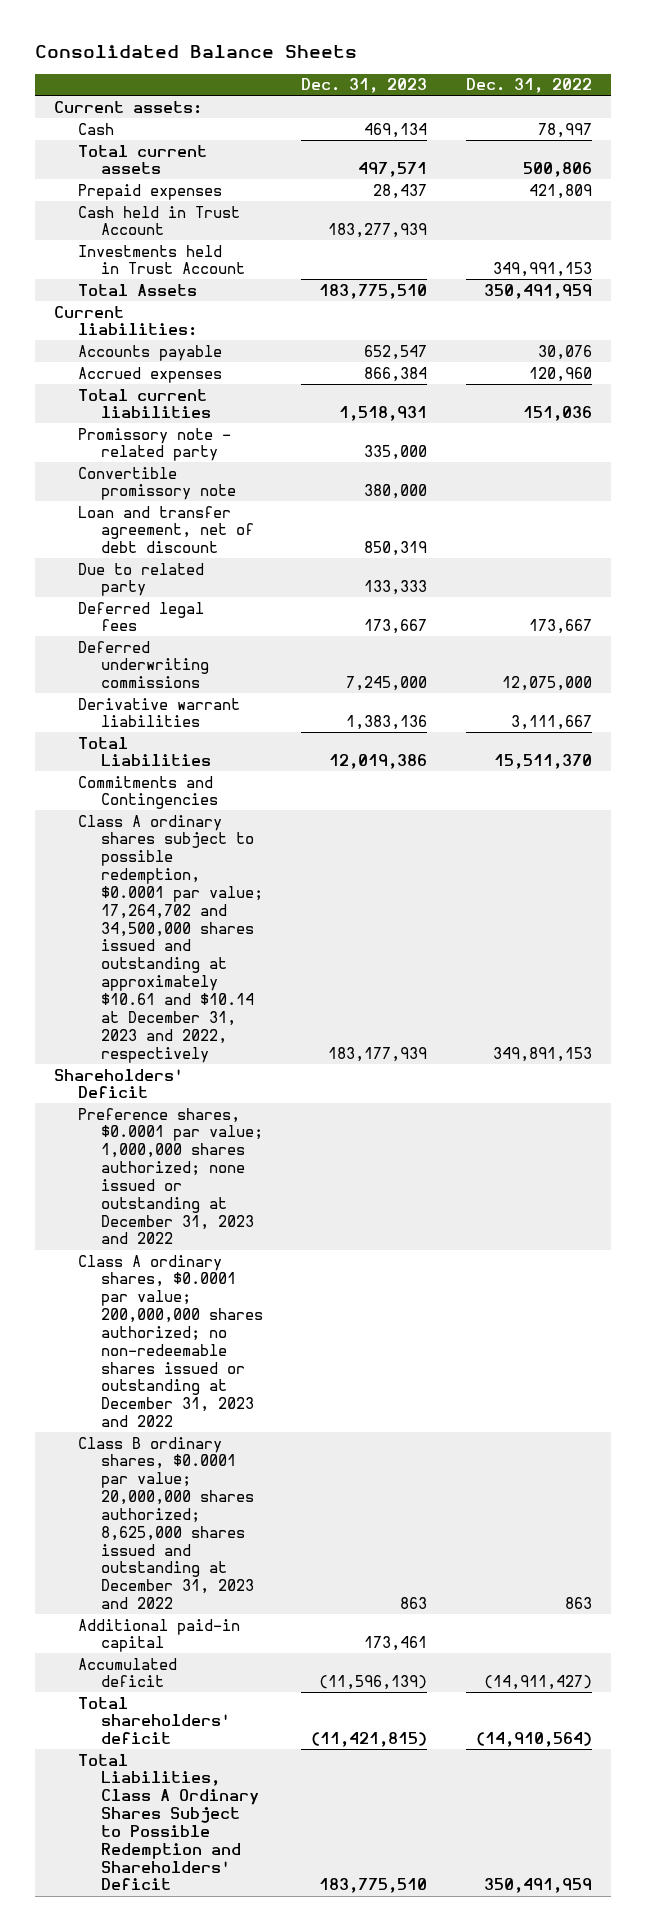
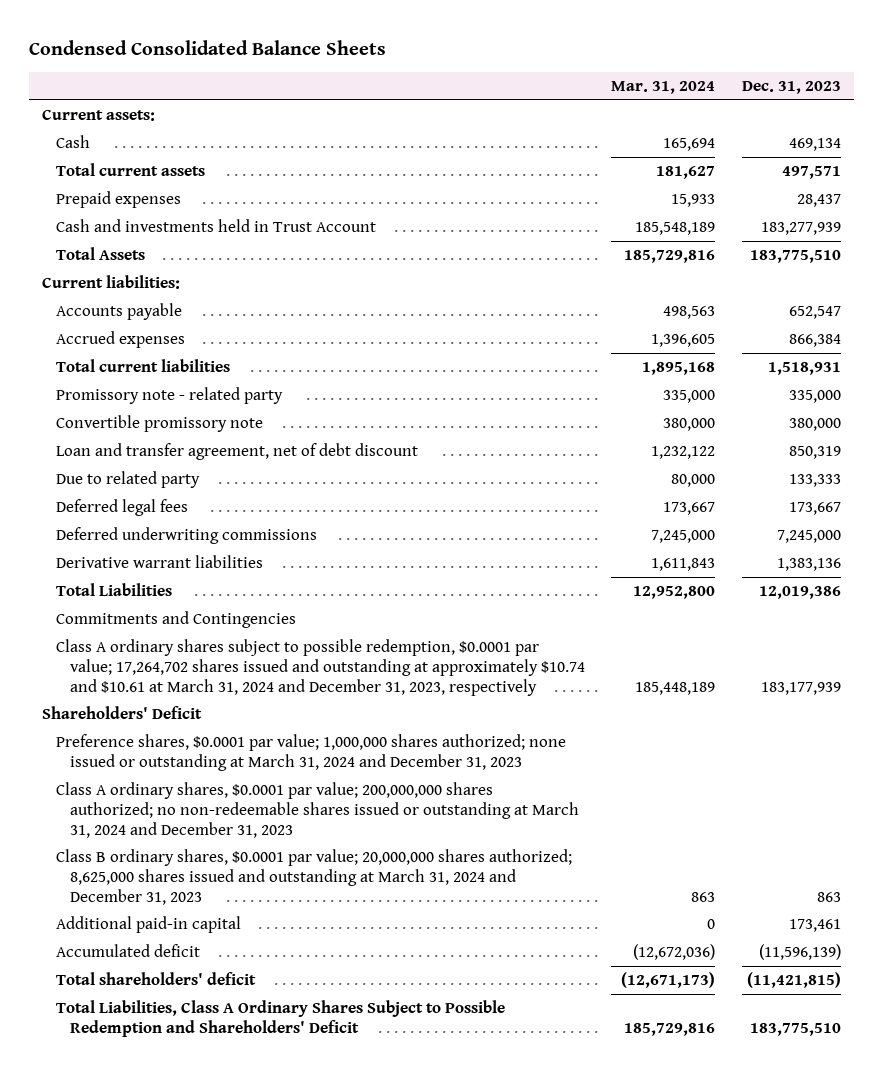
[35,45,358,59] Consolidated Balance Sheets -> [28,40,386,56] Condensed Consolidated Balance Sheets
[465,78,592,94] Dec. 31, 2022 -> none
none -> [611,81,716,95] Mar. 31, 2024
[77,244,246,275] Investments held in Trust Account -> none
[77,205,240,236] Cash held in Trust Account -> [56,219,377,233] Cash and investments held in Trust Account
[77,814,264,1063] Class A ordinary shares subject to possible redemption, $0.0001 par value; 17,264,702 and 34,500,000 shares issued and outstanding at approximately $10.61 and $10.14 at December 31, 2023 and 2022, respectively -> [56,639,586,696] Class A ordinary shares subject to possible redemption, $0.0001 par value; 17,264,702 shares issued and outstanding at approximately $10.74 and $10.61 at March 31, 2024 and December 31, 2023, respectively
[77,1107,264,1245] Preference shares, $0.0001 par value; 1,000,000 shares authorized; none issued or outstanding at December 31, 2023 and 2022 -> [56,734,567,771] Preference shares, $0.0001 par value; 1,000,000 shares authorized; none issued or outstanding at March 31, 2024 and December 31, 2023
[77,1254,264,1428] Class A ordinary shares, $0.0001 par value; 200,000,000 shares authorized; no non-redeemable shares issued or outstanding at December 31, 2023 and 2022 -> [56,782,580,838] Class A ordinary shares, $0.0001 par value; 200,000,000 shares authorized; no non-redeemable shares issued or outstanding at March 31, 2024 and December 31, 2023
[77,1436,255,1610] Class B ordinary shares, $0.0001 par value; 20,000,000 shares authorized; 8,625,000 shares issued and outstanding at December 31, 2023 and 2022 -> [56,849,573,905] Class B ordinary shares, $0.0001 par value; 20,000,000 shares authorized; 8,625,000 shares issued and outstanding at March 31, 2024 and December 31, 2023

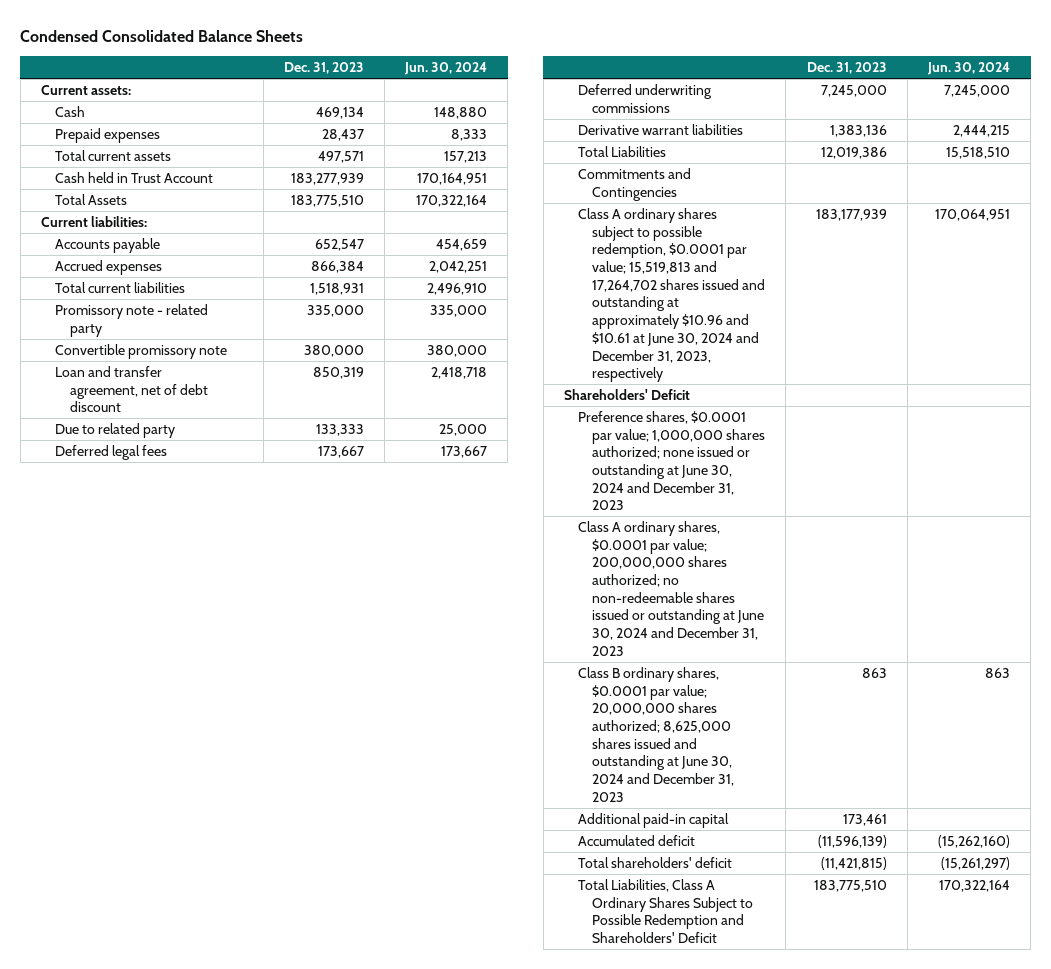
[611,81,716,95] Mar. 31, 2024 -> none
none -> [404,62,488,76] Jun. 30, 2024
[56,163,206,177] Total current assets -> [55,149,172,161] Total current assets
[56,219,377,233] Cash and investments held in Trust Account -> [55,171,214,183] Cash held in Trust Account
[56,639,586,696] Class A ordinary shares subject to possible redemption, $0.0001 par value; 17,264,702 shares issued and outstanding at approximately $10.74 and $10.61 at March 31, 2024 and December 31, 2023, respectively -> [577,207,766,383] Class A ordinary shares subject to possible redemption, $0.0001 par value; 15,519,813 and 17,264,702 shares issued and outstanding at approximately $10.96 and $10.61 at June 30, 2024 and December 31, 2023, respectively
[56,734,567,771] Preference shares, $0.0001 par value; 1,000,000 shares authorized; none issued or outstanding at March 31, 2024 and December 31, 2023 -> [577,410,766,511] Preference shares, $0.0001 par value; 1,000,000 shares authorized; none issued or outstanding at June 30, 2024 and December 31, 2023
[56,782,580,838] Class A ordinary shares, $0.0001 par value; 200,000,000 shares authorized; no non-redeemable shares issued or outstanding at March 31, 2024 and December 31, 2023 -> [577,520,765,656] Class A ordinary shares, $0.0001 par value; 200,000,000 shares authorized; no non-redeemable shares issued or outstanding at June 30, 2024 and December 31, 2023
[56,849,573,905] Class B ordinary shares, $0.0001 par value; 20,000,000 shares authorized; 8,625,000 shares issued and outstanding at March 31, 2024 and December 31, 2023 -> [577,666,735,802] Class B ordinary shares, $0.0001 par value; 20,000,000 shares authorized; 8,625,000 shares issued and outstanding at June 30, 2024 and December 31, 2023

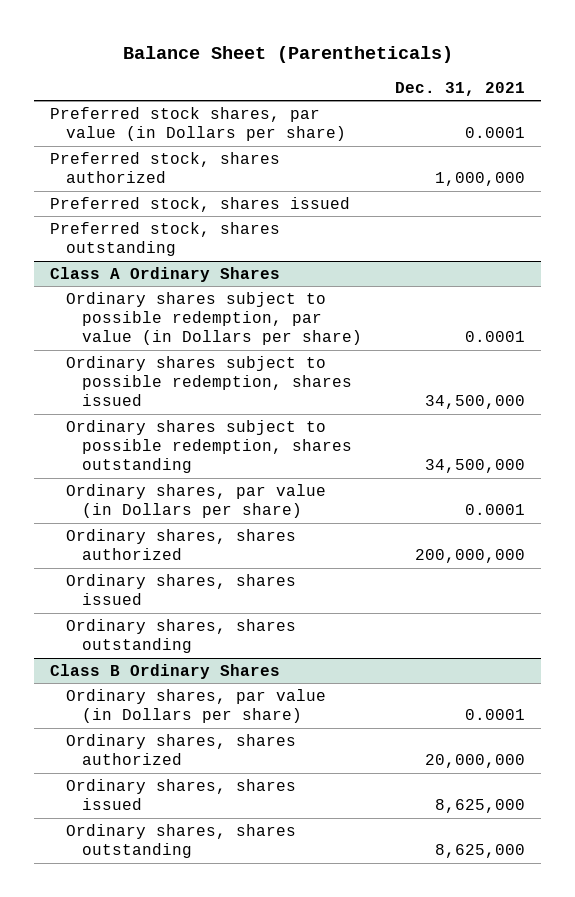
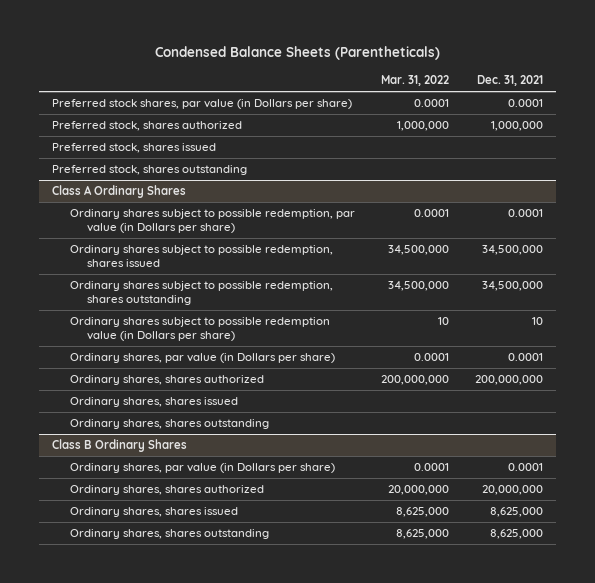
[122,46,453,64] Balance Sheet (Parentheticals) -> [154,46,440,61] Condensed Balance Sheets (Parentheticals)
none -> [380,75,449,87] Mar. 31, 2022
none -> [69,317,330,342] Ordinary shares subject to possible redemption value (in Dollars per share)

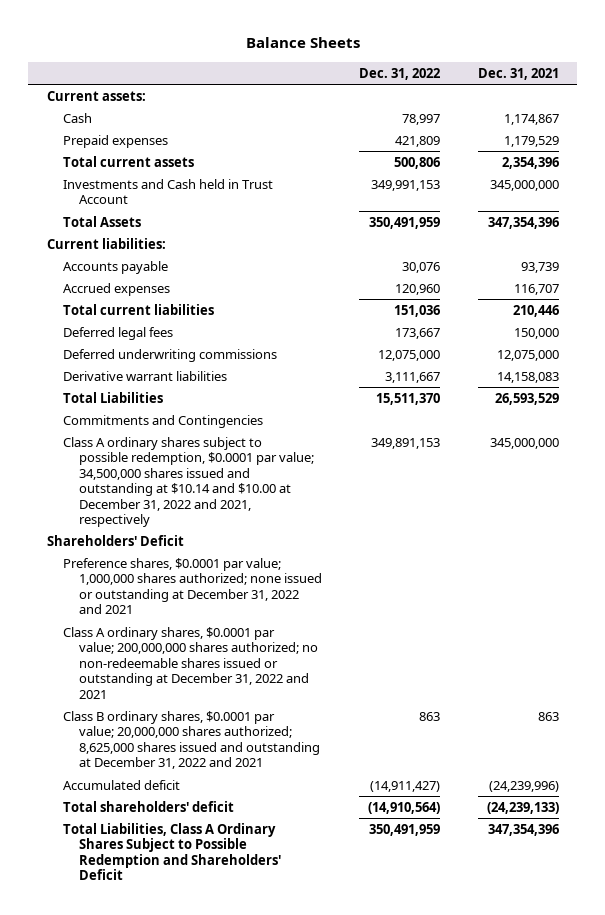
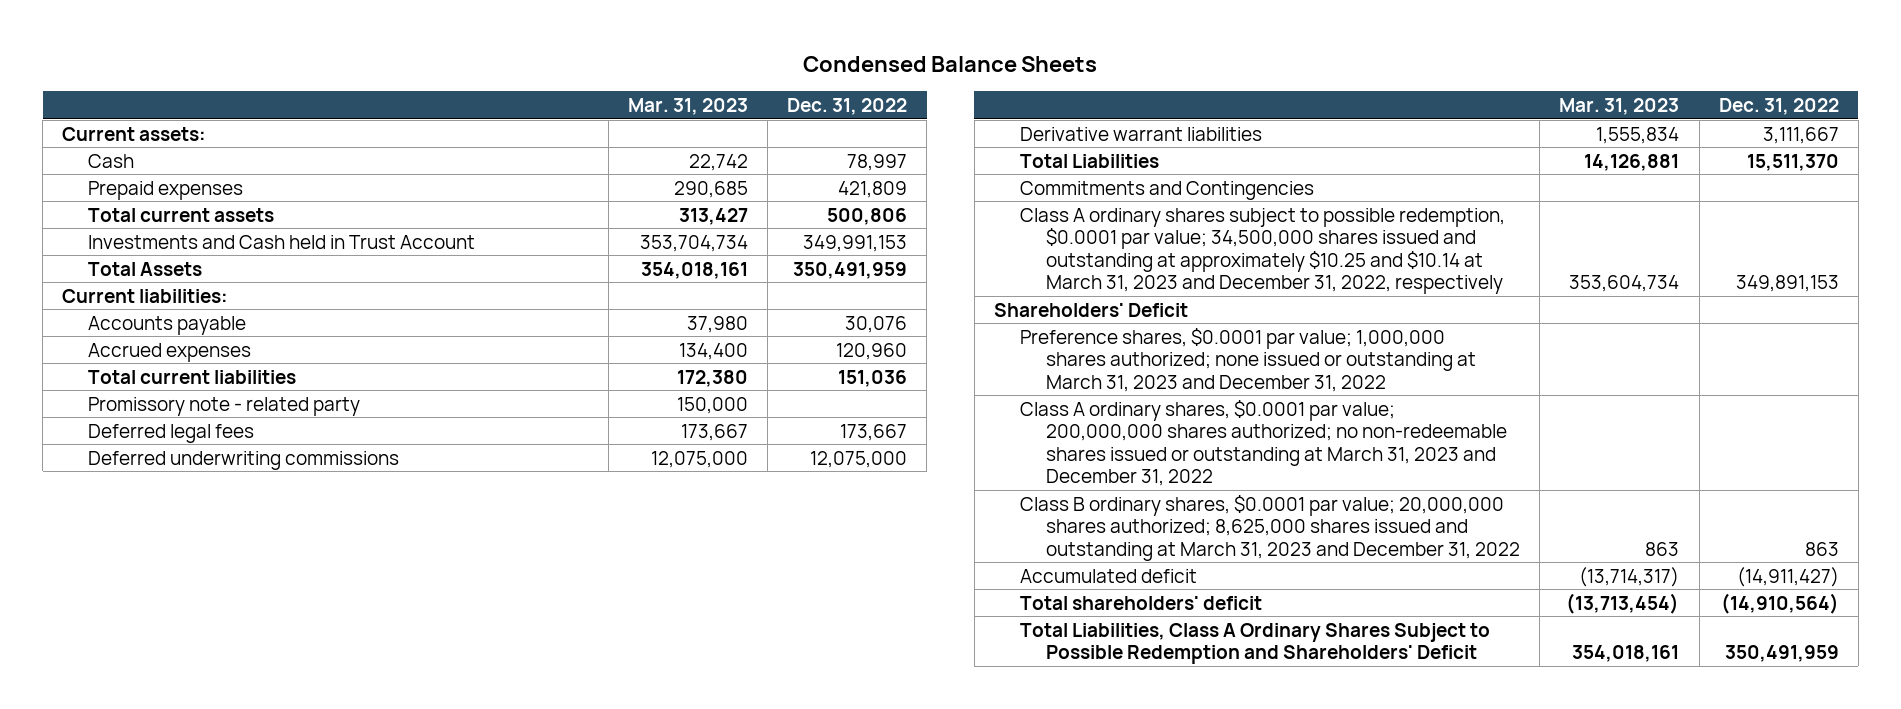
[245,37,360,49] Balance Sheets -> [803,56,1098,73] Condensed Balance Sheets
[477,67,559,80] Dec. 31, 2021 -> none
none -> [627,98,748,116] Mar. 31, 2023
none -> [88,396,361,416] Promissory note - related party
[62,436,314,527] Class A ordinary shares subject to possible redemption, $0.0001 par value; 34,500,000 shares issued and outstanding at $10.14 and $10.00 at December 31, 2022 and 2021, respectively -> [1020,207,1506,295] Class A ordinary shares subject to possible redemption, $0.0001 par value; 34,500,000 shares issued and outstanding at approximately $10.25 and $10.14 at March 31, 2023 and December 31, 2022, respectively
[62,557,322,615] Preference shares, $0.0001 par value; 1,000,000 shares authorized; none issued or outstanding at December 31, 2022 and 2021 -> [1020,327,1477,392] Preference shares, $0.0001 par value; 1,000,000 shares authorized; none issued or outstanding at March 31, 2023 and December 31, 2022
[62,626,318,699] Class A ordinary shares, $0.0001 par value; 200,000,000 shares authorized; no non-redeemable shares issued or outstanding at December 31, 2022 and 2021 -> [1020,399,1508,487] Class A ordinary shares, $0.0001 par value; 200,000,000 shares authorized; no non-redeemable shares issued or outstanding at March 31, 2023 and December 31, 2022
[62,710,320,770] Class B ordinary shares, $0.0001 par value; 20,000,000 shares authorized; 8,625,000 shares issued and outstanding at December 31, 2022 and 2021 -> [1020,494,1521,561] Class B ordinary shares, $0.0001 par value; 20,000,000 shares authorized; 8,625,000 shares issued and outstanding at March 31, 2023 and December 31, 2022

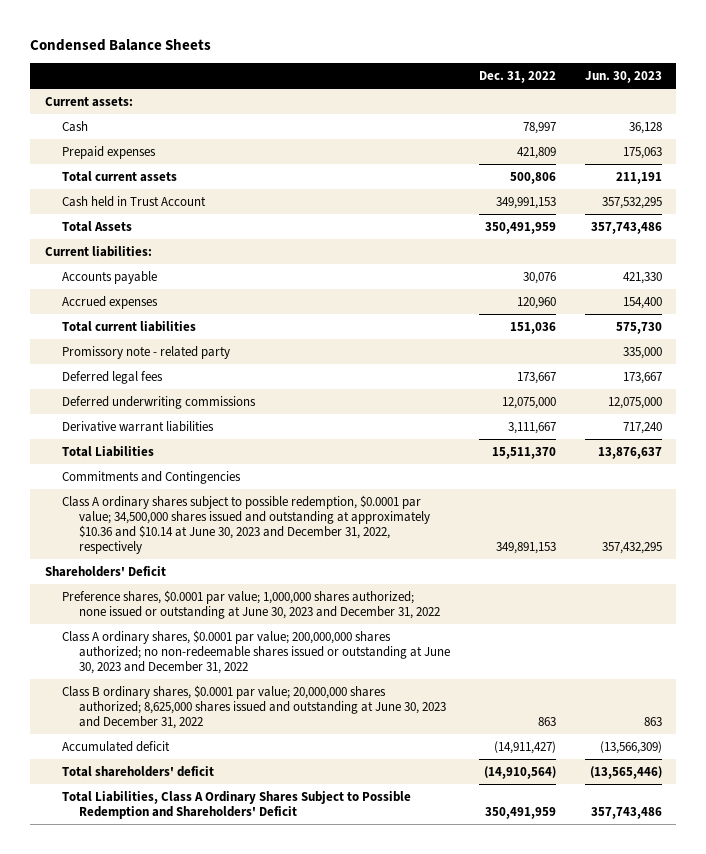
[627,98,748,116] Mar. 31, 2023 -> none
none -> [584,71,662,84] Jun. 30, 2023
[88,234,476,249] Investments and Cash held in Trust Account -> [61,195,206,207] Cash held in Trust Account
[1020,207,1506,295] Class A ordinary shares subject to possible redemption, $0.0001 par value; 34,500,000 shares issued and outstanding at approximately $10.25 and $10.14 at March 31, 2023 and December 31, 2022, respectively -> [61,494,431,555] Class A ordinary shares subject to possible redemption, $0.0001 par value; 34,500,000 shares issued and outstanding at approximately $10.36 and $10.14 at June 30, 2023 and December 31, 2022, respectively
[1020,327,1477,392] Preference shares, $0.0001 par value; 1,000,000 shares authorized; none issued or outstanding at March 31, 2023 and December 31, 2022 -> [61,589,441,619] Preference shares, $0.0001 par value; 1,000,000 shares authorized; none issued or outstanding at June 30, 2023 and December 31, 2022
[1020,399,1508,487] Class A ordinary shares, $0.0001 par value; 200,000,000 shares authorized; no non-redeemable shares issued or outstanding at March 31, 2023 and December 31, 2022 -> [61,629,451,674] Class A ordinary shares, $0.0001 par value; 200,000,000 shares authorized; no non-redeemable shares issued or outstanding at June 30, 2023 and December 31, 2022
[1020,494,1521,561] Class B ordinary shares, $0.0001 par value; 20,000,000 shares authorized; 8,625,000 shares issued and outstanding at March 31, 2023 and December 31, 2022 -> [61,684,447,729] Class B ordinary shares, $0.0001 par value; 20,000,000 shares authorized; 8,625,000 shares issued and outstanding at June 30, 2023 and December 31, 2022

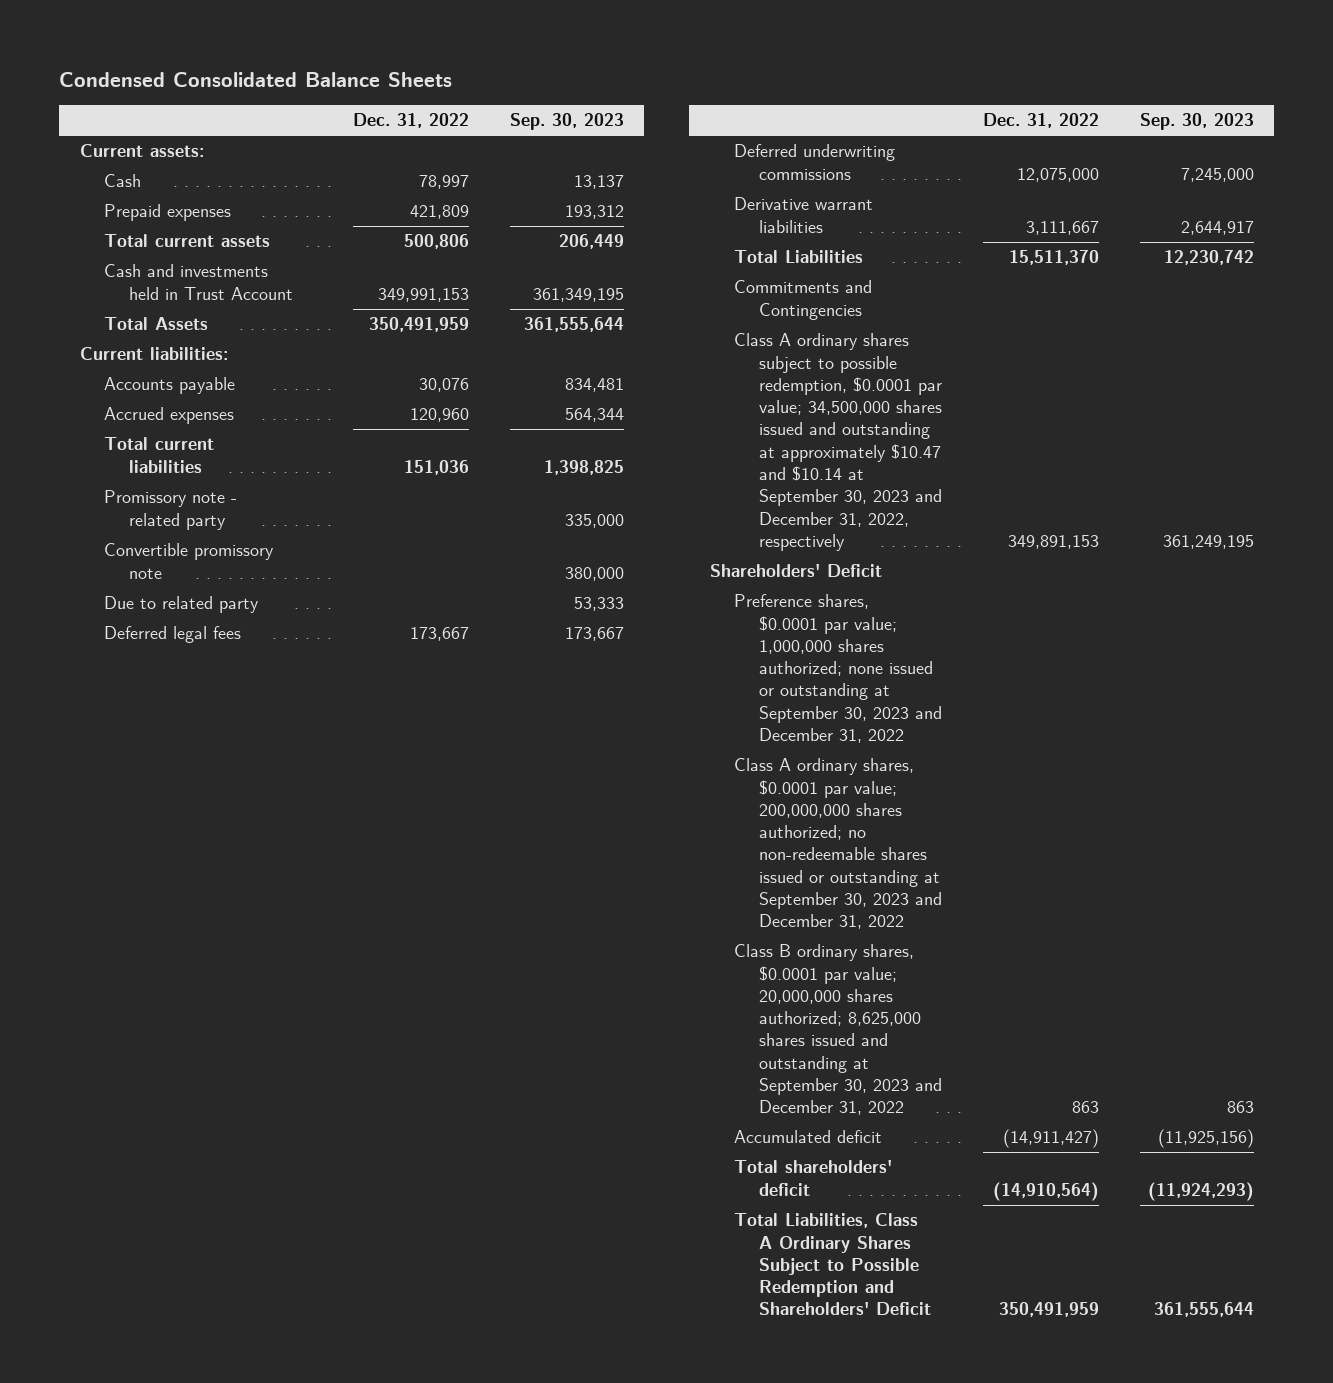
[30,39,212,52] Condensed Balance Sheets -> [59,72,453,88] Condensed Consolidated Balance Sheets
[584,71,662,84] Jun. 30, 2023 -> none
none -> [509,113,624,131] Sep. 30, 2023
[61,195,206,207] Cash held in Trust Account -> [104,264,293,300] Cash and investments held in Trust Account
none -> [104,543,275,579] Convertible promissory note
none -> [104,596,260,614] Due to related party
[61,494,431,555] Class A ordinary shares subject to possible redemption, $0.0001 par value; 34,500,000 shares issued and outstanding at approximately $10.36 and $10.14 at June 30, 2023 and December 31, 2022, respectively -> [734,333,942,551] Class A ordinary shares subject to possible redemption, $0.0001 par value; 34,500,000 shares issued and outstanding at approximately $10.47 and $10.14 at September 30, 2023 and December 31, 2022, respectively
[61,589,441,619] Preference shares, $0.0001 par value; 1,000,000 shares authorized; none issued or outstanding at June 30, 2023 and December 31, 2022 -> [734,594,942,743] Preference shares, $0.0001 par value; 1,000,000 shares authorized; none issued or outstanding at September 30, 2023 and December 31, 2022
[61,629,451,674] Class A ordinary shares, $0.0001 par value; 200,000,000 shares authorized; no non-redeemable shares issued or outstanding at June 30, 2023 and December 31, 2022 -> [734,758,942,930] Class A ordinary shares, $0.0001 par value; 200,000,000 shares authorized; no non-redeemable shares issued or outstanding at September 30, 2023 and December 31, 2022
[61,684,447,729] Class B ordinary shares, $0.0001 par value; 20,000,000 shares authorized; 8,625,000 shares issued and outstanding at June 30, 2023 and December 31, 2022 -> [734,944,942,1116] Class B ordinary shares, $0.0001 par value; 20,000,000 shares authorized; 8,625,000 shares issued and outstanding at September 30, 2023 and December 31, 2022

